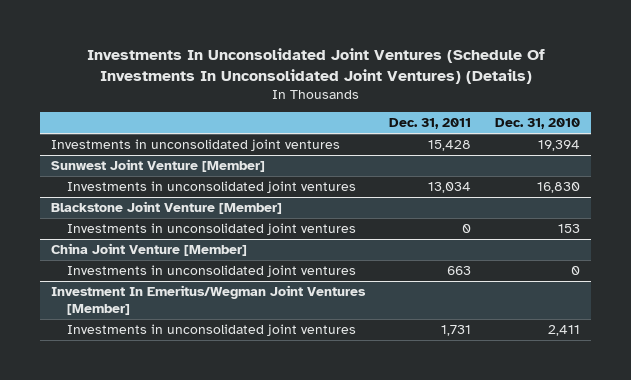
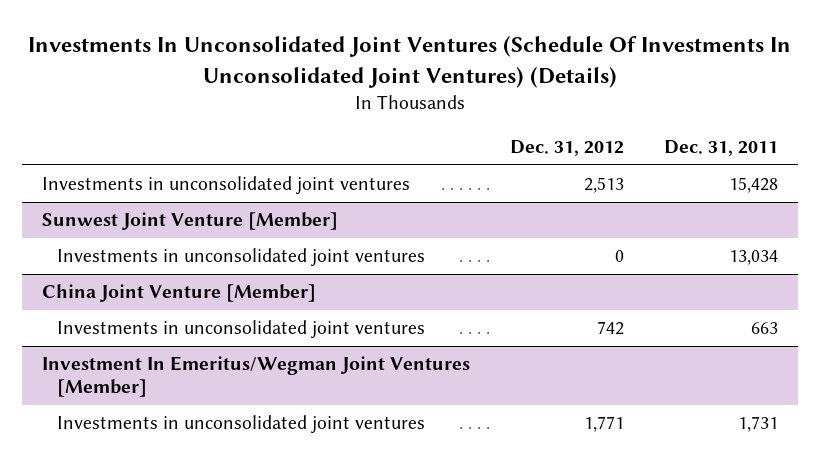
[494,118,580,130] Dec. 31, 2010 -> none
none -> [509,140,624,157] Dec. 31, 2012
[51,201,283,215] Blackstone Joint Venture [Member] -> none
[66,223,356,236] Investments in unconsolidated joint ventures -> none

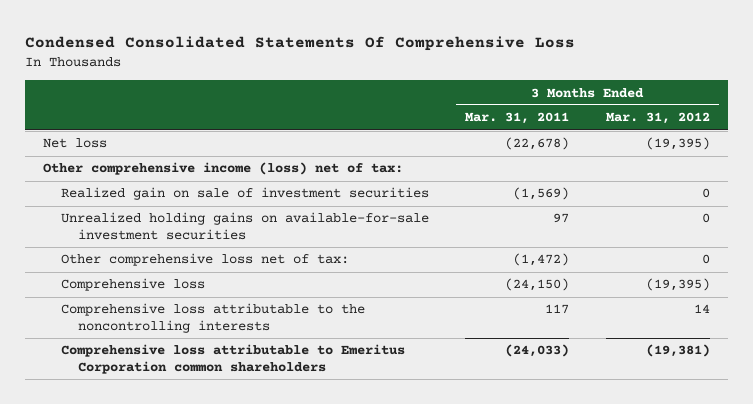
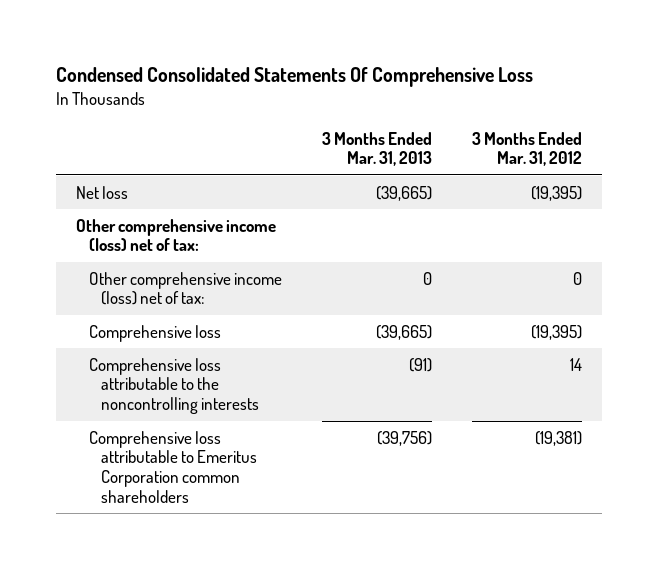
[465,112,570,125] Mar. 31, 2011 -> none
none -> [321,131,432,167] 3 Months Ended Mar. 31, 2013
[60,187,429,201] Realized gain on sale of investment securities -> none
[60,212,429,240] Unrealized holding gains on available-for-sale investment securities -> none
[60,253,349,267] Other comprehensive loss net of tax: -> [88,271,282,306] Other comprehensive income (loss) net of tax:

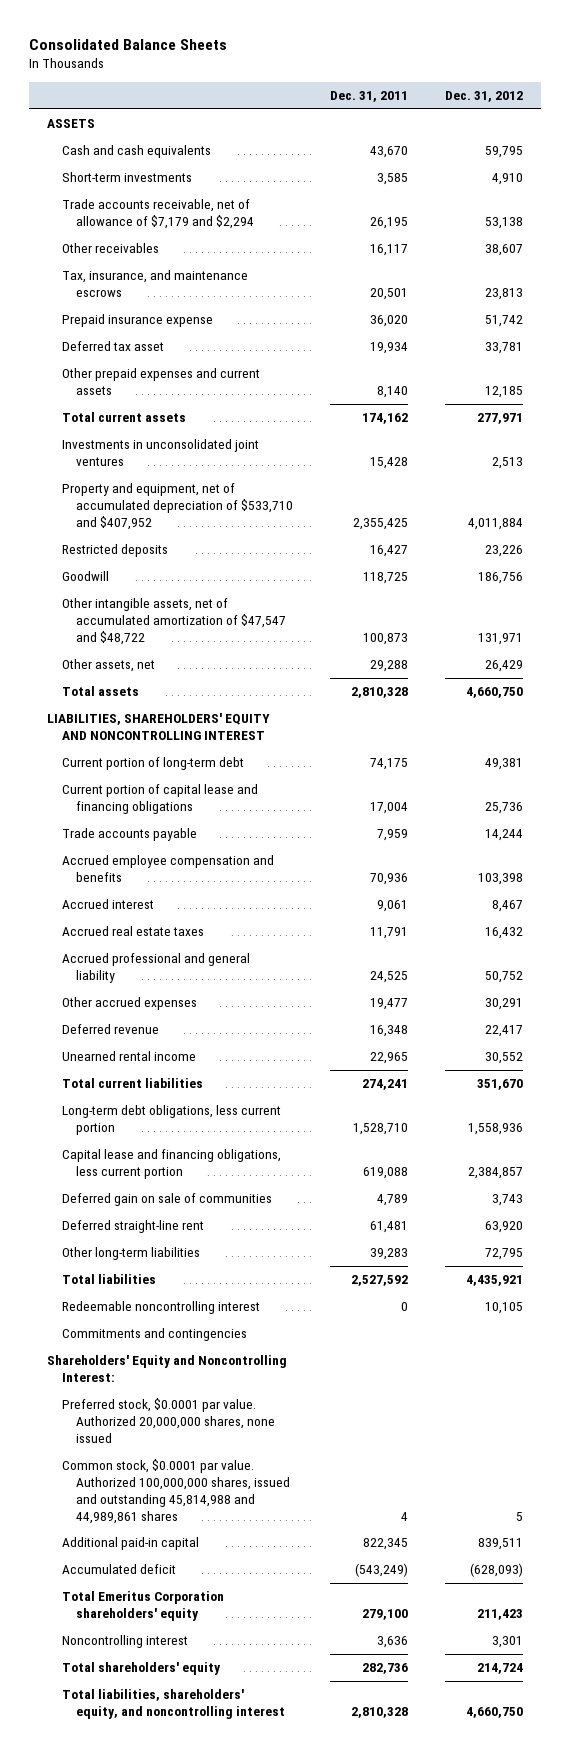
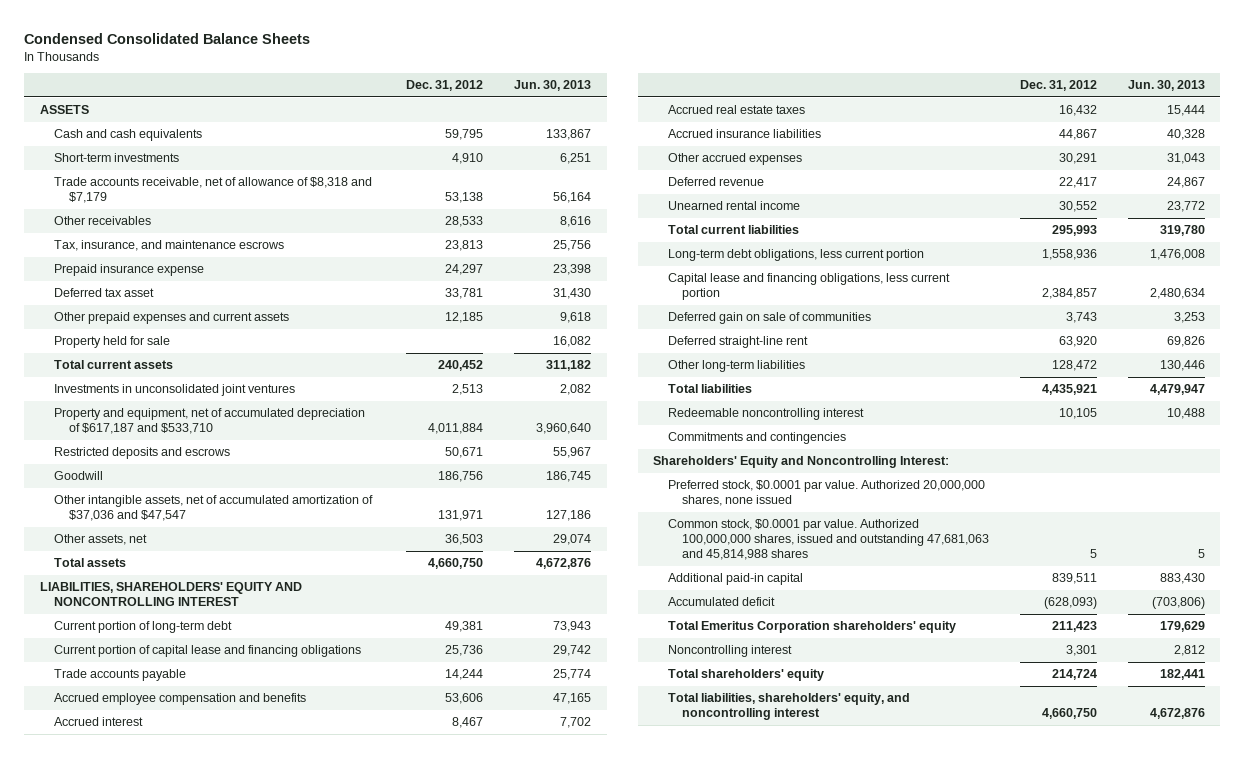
[28,38,227,50] Consolidated Balance Sheets -> [24,32,311,44] Condensed Consolidated Balance Sheets
[329,91,408,103] Dec. 31, 2011 -> none
none -> [514,80,592,92] Jun. 30, 2013
[61,199,255,230] Trade accounts receivable, net of allowance of $7,179 and $2,294 -> [54,177,373,204] Trade accounts receivable, net of allowance of $8,318 and $7,179
[484,244,523,257] 38,607 -> [445,216,484,228] 28,533
[484,315,523,328] 51,742 -> [445,264,484,276] 24,297
none -> [54,336,171,349] Property held for sale
[476,413,523,425] 277,971 -> [438,360,484,372] 240,452
[61,483,294,530] Property and equipment, net of accumulated depreciation of $533,710 and $407,952 -> [54,408,366,435] Property and equipment, net of accumulated depreciation of $617,187 and $533,710
[61,544,168,558] Restricted deposits -> [54,447,231,460] Restricted deposits and escrows
[484,545,523,558] 23,226 -> [445,447,484,459] 50,671
[61,598,287,645] Other intangible assets, net of accumulated amortization of $47,547 and $48,722 -> [54,495,374,522] Other intangible assets, net of accumulated amortization of $37,036 and $47,547
[484,660,523,673] 26,429 -> [445,534,484,546] 36,503
[477,873,523,886] 103,398 -> [445,693,484,705] 53,606
[61,953,250,984] Accrued professional and general liability -> none
none -> [667,129,821,139] Accrued insurance liabilities
[476,1079,523,1091] 351,670 -> [1052,225,1098,237] 295,993
[484,1248,523,1261] 72,795 -> [1052,360,1098,372] 128,472
[61,1459,291,1524] Common stock, $0.0001 par value. Authorized 100,000,000 shares, issued and outstanding 45,814,988 and 44,989,861 shares -> [667,519,990,561] Common stock, $0.0001 par value. Authorized 100,000,000 shares, issued and outstanding 47,681,063 and 45,814,988 shares

